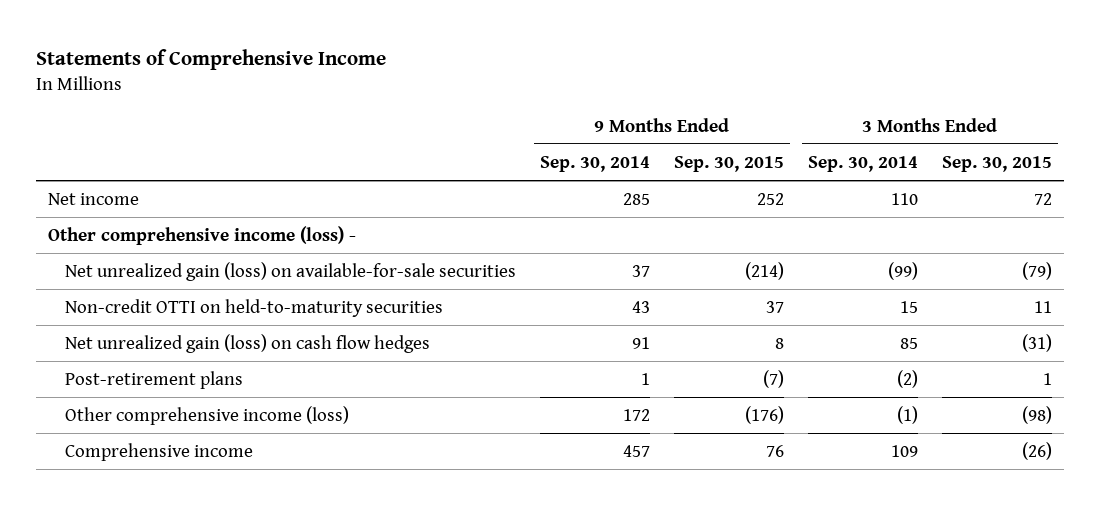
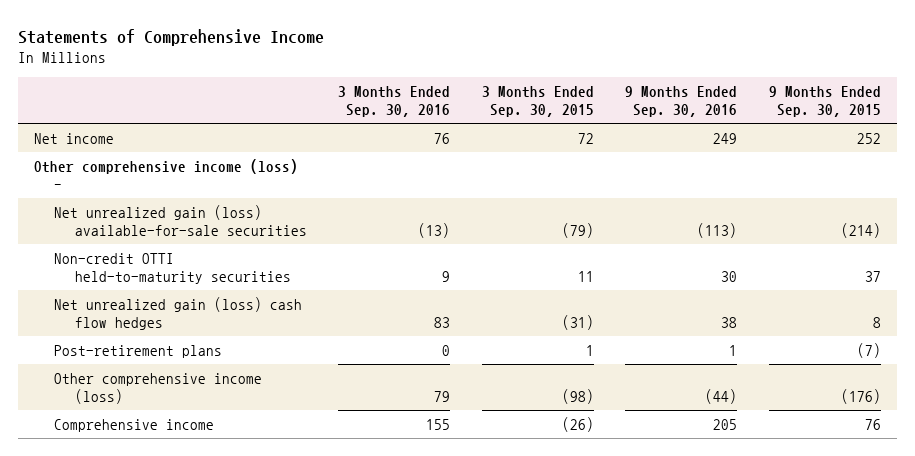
[540,155,651,172] Sep. 30, 2014 -> none
[808,155,919,172] Sep. 30, 2014 -> none
none -> [338,86,451,117] 3 Months Ended Sep. 30, 2016
none -> [625,86,738,117] 9 Months Ended Sep. 30, 2016
[65,261,517,281] Net unrealized gain (loss) on available-for-sale securities -> [54,204,307,236] Net unrealized gain (loss) available-for-sale securities
[65,298,444,317] Non-credit OTTI on held-to-maturity securities -> [54,252,291,284] Non-credit OTTI held-to-maturity securities
[65,333,431,353] Net unrealized gain (loss) on cash flow hedges -> [54,296,303,330] Net unrealized gain (loss) cash flow hedges

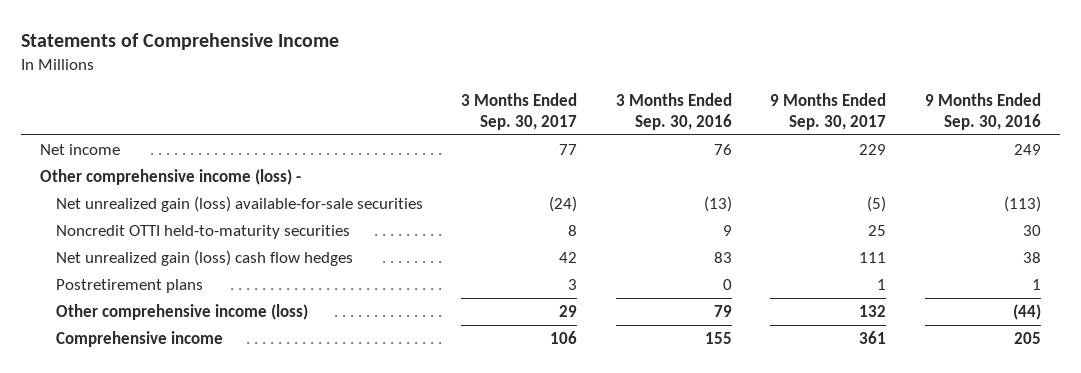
[481,86,594,117] 3 Months Ended Sep. 30, 2015 -> none
[768,86,881,117] 9 Months Ended Sep. 30, 2015 -> none
none -> [461,93,578,130] 3 Months Ended Sep. 30, 2017
none -> [770,93,887,130] 9 Months Ended Sep. 30, 2017
[54,252,291,284] Non-credit OTTI held-to-maturity securities -> [55,224,350,239] Noncredit OTTI held-to-maturity securities
[54,344,223,358] Post-retirement plans -> [55,278,203,293] Postretirement plans

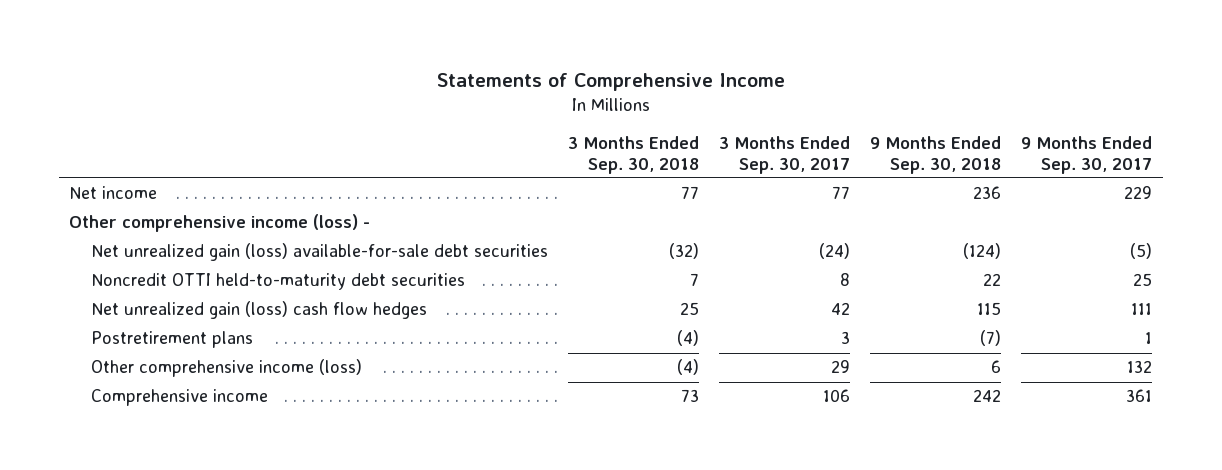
[615,93,732,130] 3 Months Ended Sep. 30, 2016 -> none
[924,93,1041,130] 9 Months Ended Sep. 30, 2016 -> none
none -> [568,136,700,174] 3 Months Ended Sep. 30, 2018
none -> [870,136,1002,174] 9 Months Ended Sep. 30, 2018
[55,195,423,212] Net unrealized gain (loss) available-for-sale securities -> [90,243,548,262] Net unrealized gain (loss) available-for-sale debt securities
[55,224,350,239] Noncredit OTTI held-to-maturity securities -> [90,273,465,291] Noncredit OTTI held-to-maturity debt securities

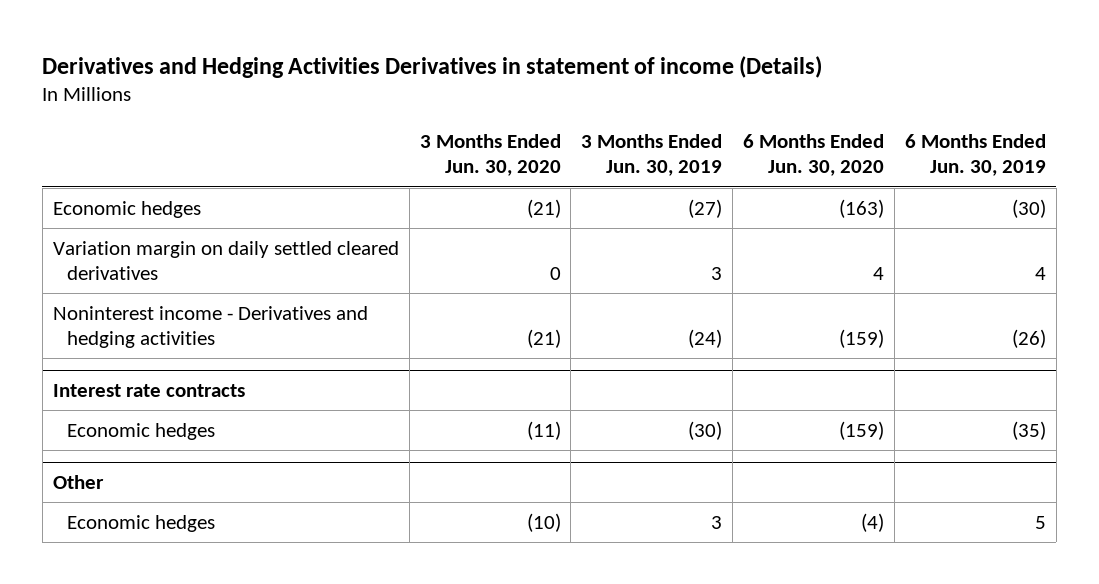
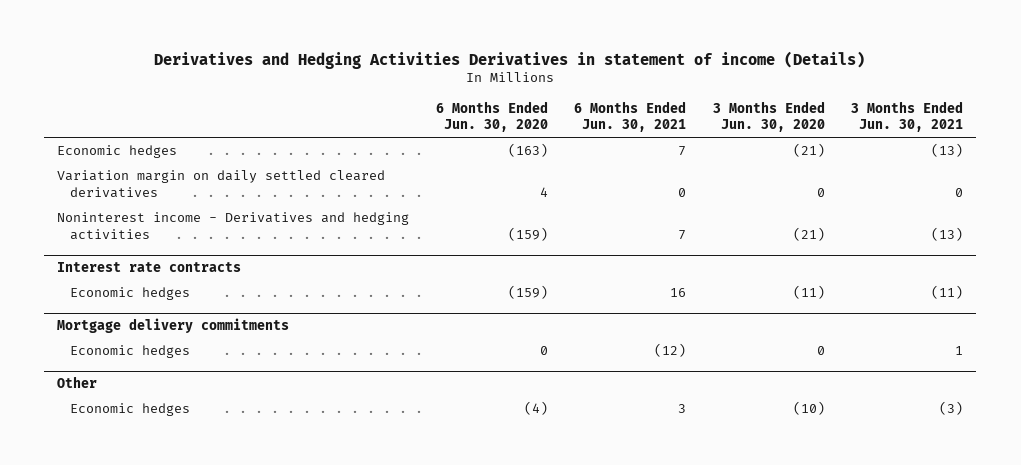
[581,134,723,177] 3 Months Ended Jun. 30, 2019 -> none
[904,134,1046,177] 6 Months Ended Jun. 30, 2019 -> none
none -> [574,100,687,133] 6 Months Ended Jun. 30, 2021
none -> [851,100,964,133] 3 Months Ended Jun. 30, 2021
none -> [57,318,290,334] Mortgage delivery commitments
none -> [69,345,190,359] Economic hedges

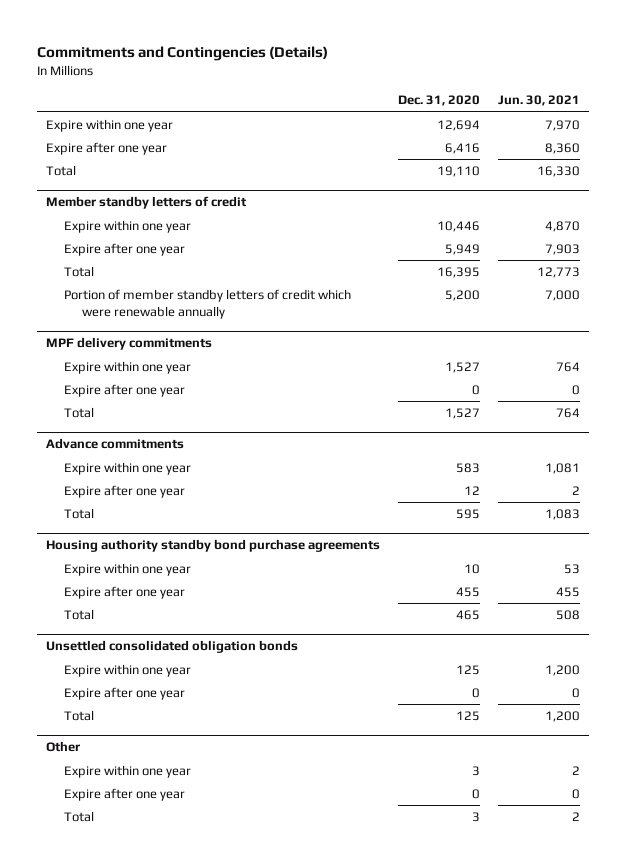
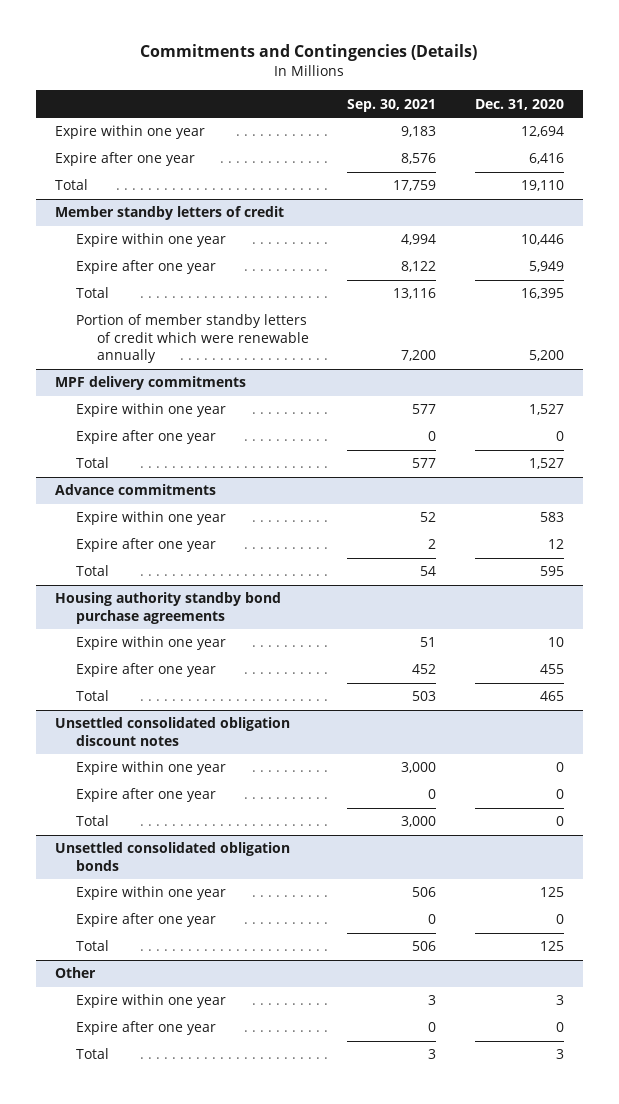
[497,95,580,107] Jun. 30, 2021 -> none
none -> [347,98,437,112] Sep. 30, 2021
none -> [55,717,291,746] Unsettled consolidated obligation discount notes
none -> [75,761,226,776] Expire within one year
none -> [75,788,216,803] Expire after one year
none -> [75,815,109,827] Total

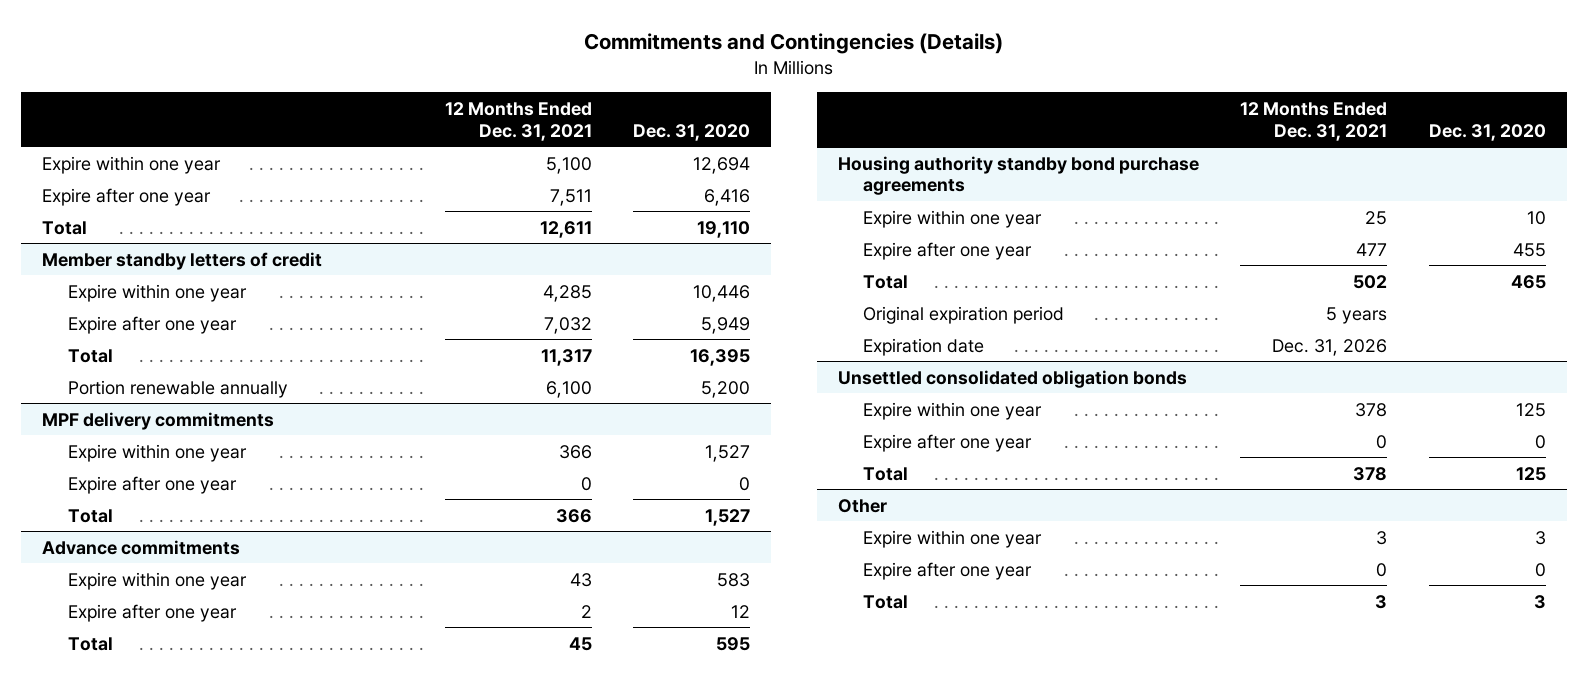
[347,98,437,112] Sep. 30, 2021 -> none
none -> [444,101,592,141] 12 Months Ended Dec. 31, 2021
[75,314,309,364] Portion of member standby letters of credit which were renewable annually -> [67,379,288,398] Portion renewable annually
[55,717,291,746] Unsettled consolidated obligation discount notes -> none
[75,761,226,776] Expire within one year -> none
[75,788,216,803] Expire after one year -> none
[75,815,109,827] Total -> none
none -> [863,305,1065,324] Original expiration period
none -> [863,337,985,356] Expiration date

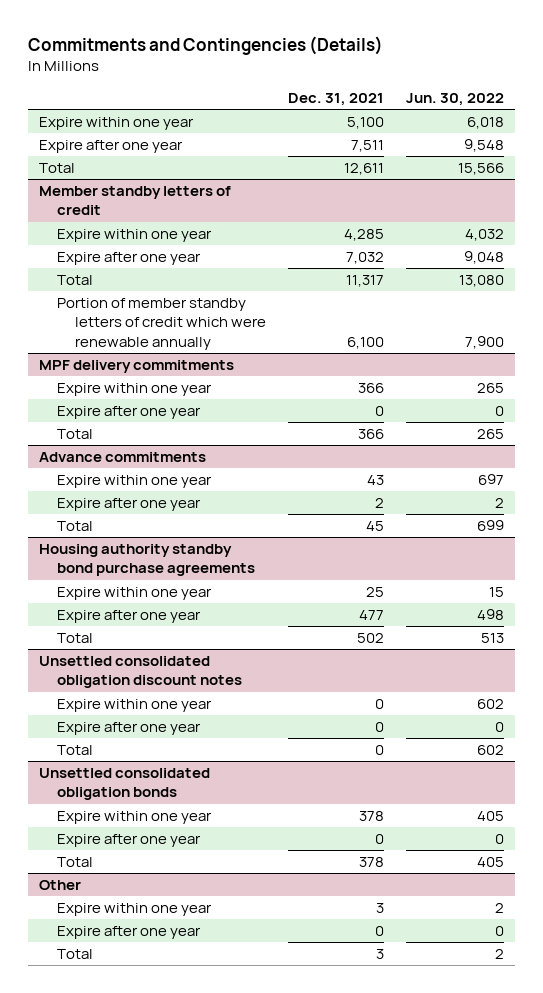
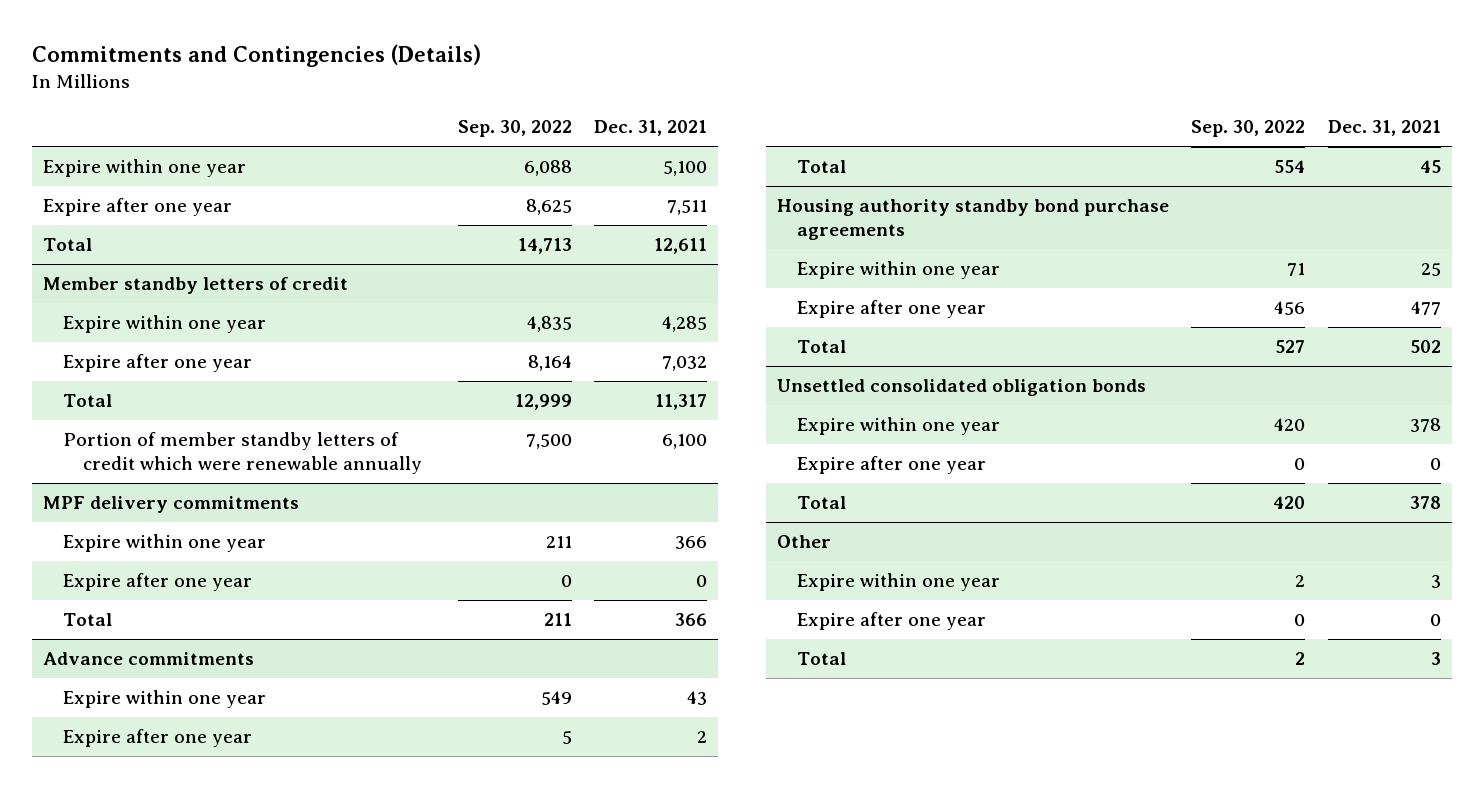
[406,93,505,107] Jun. 30, 2022 -> none
none -> [457,120,572,138] Sep. 30, 2022
[38,656,242,689] Unsettled consolidated obligation discount notes -> none
[56,699,212,713] Expire within one year -> none
[56,722,201,736] Expire after one year -> none
[56,745,93,756] Total -> none

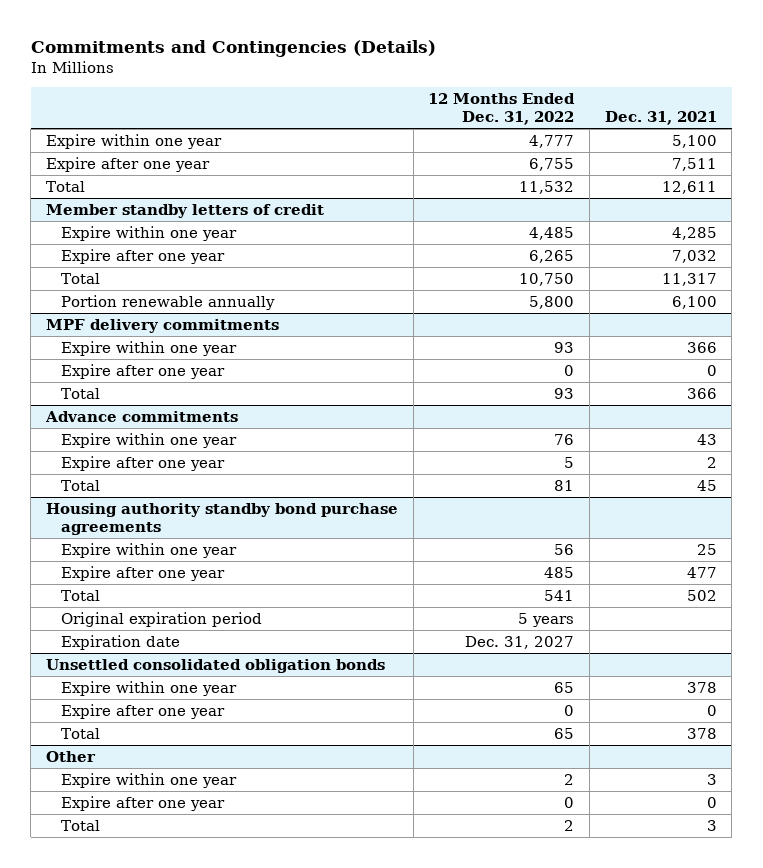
[457,120,572,138] Sep. 30, 2022 -> none
none -> [428,93,576,126] 12 Months Ended Dec. 31, 2022
[63,432,422,475] Portion of member standby letters of credit which were renewable annually -> [60,294,275,310] Portion renewable annually
none -> [60,611,262,627] Original expiration period
none -> [60,634,180,650] Expiration date

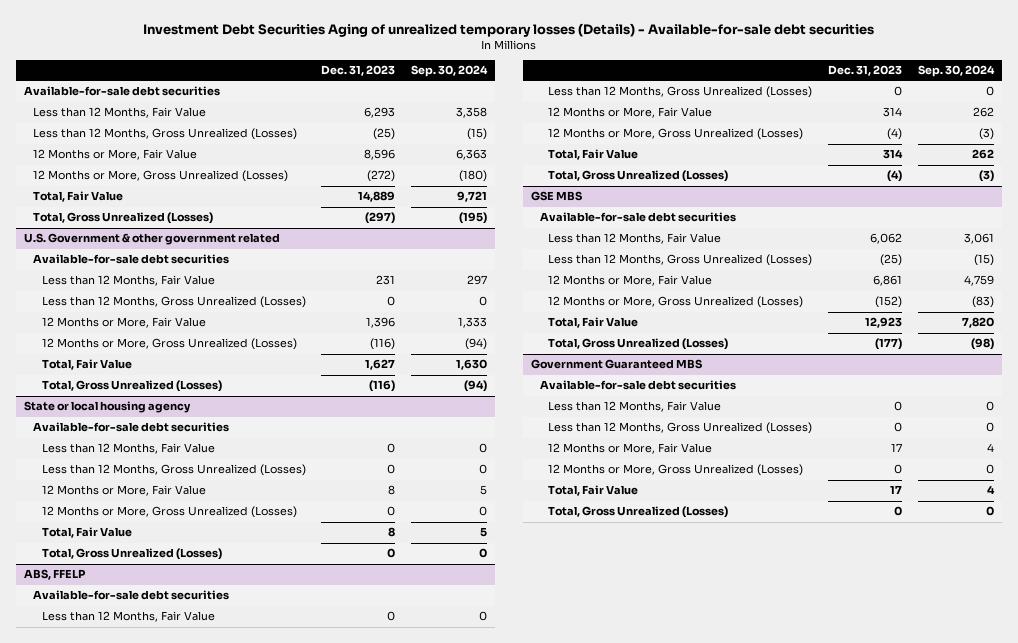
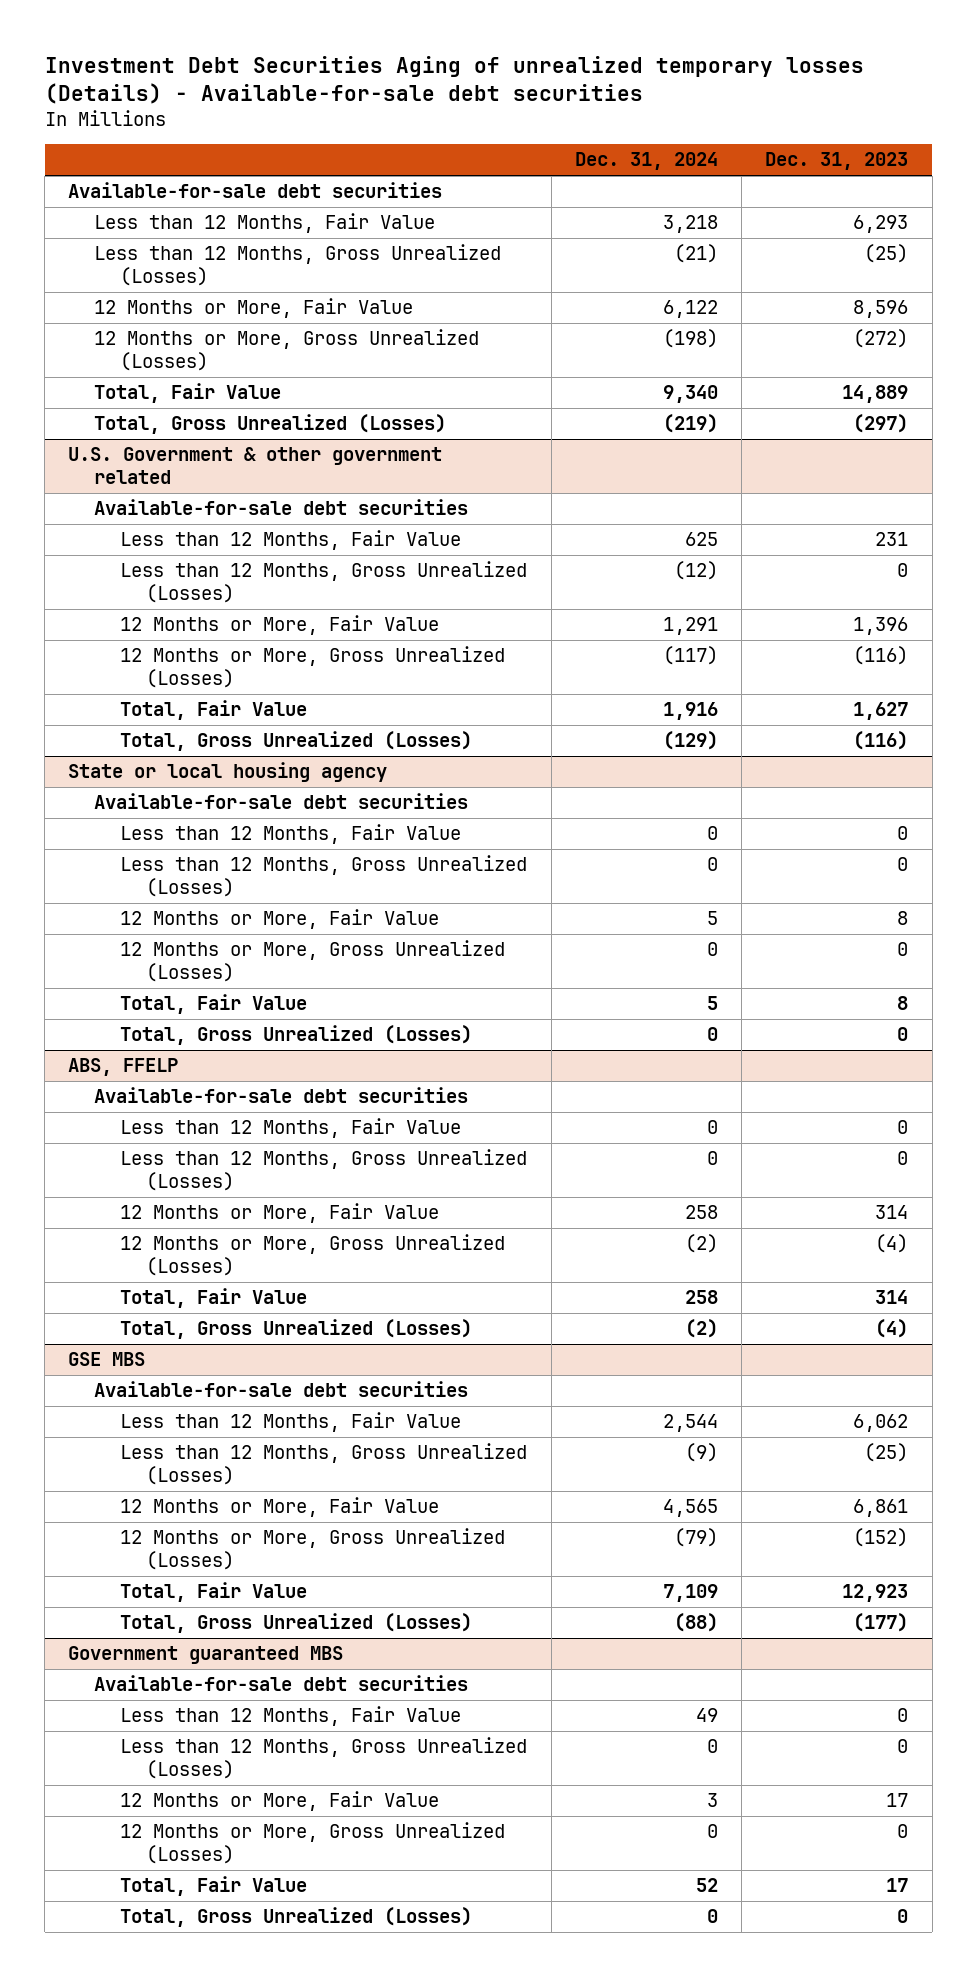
[411,65,489,78] Sep. 30, 2024 -> none
none -> [574,152,718,171] Dec. 31, 2024
[530,359,702,370] Government Guaranteed MBS -> [68,1646,344,1665] Government guaranteed MBS

